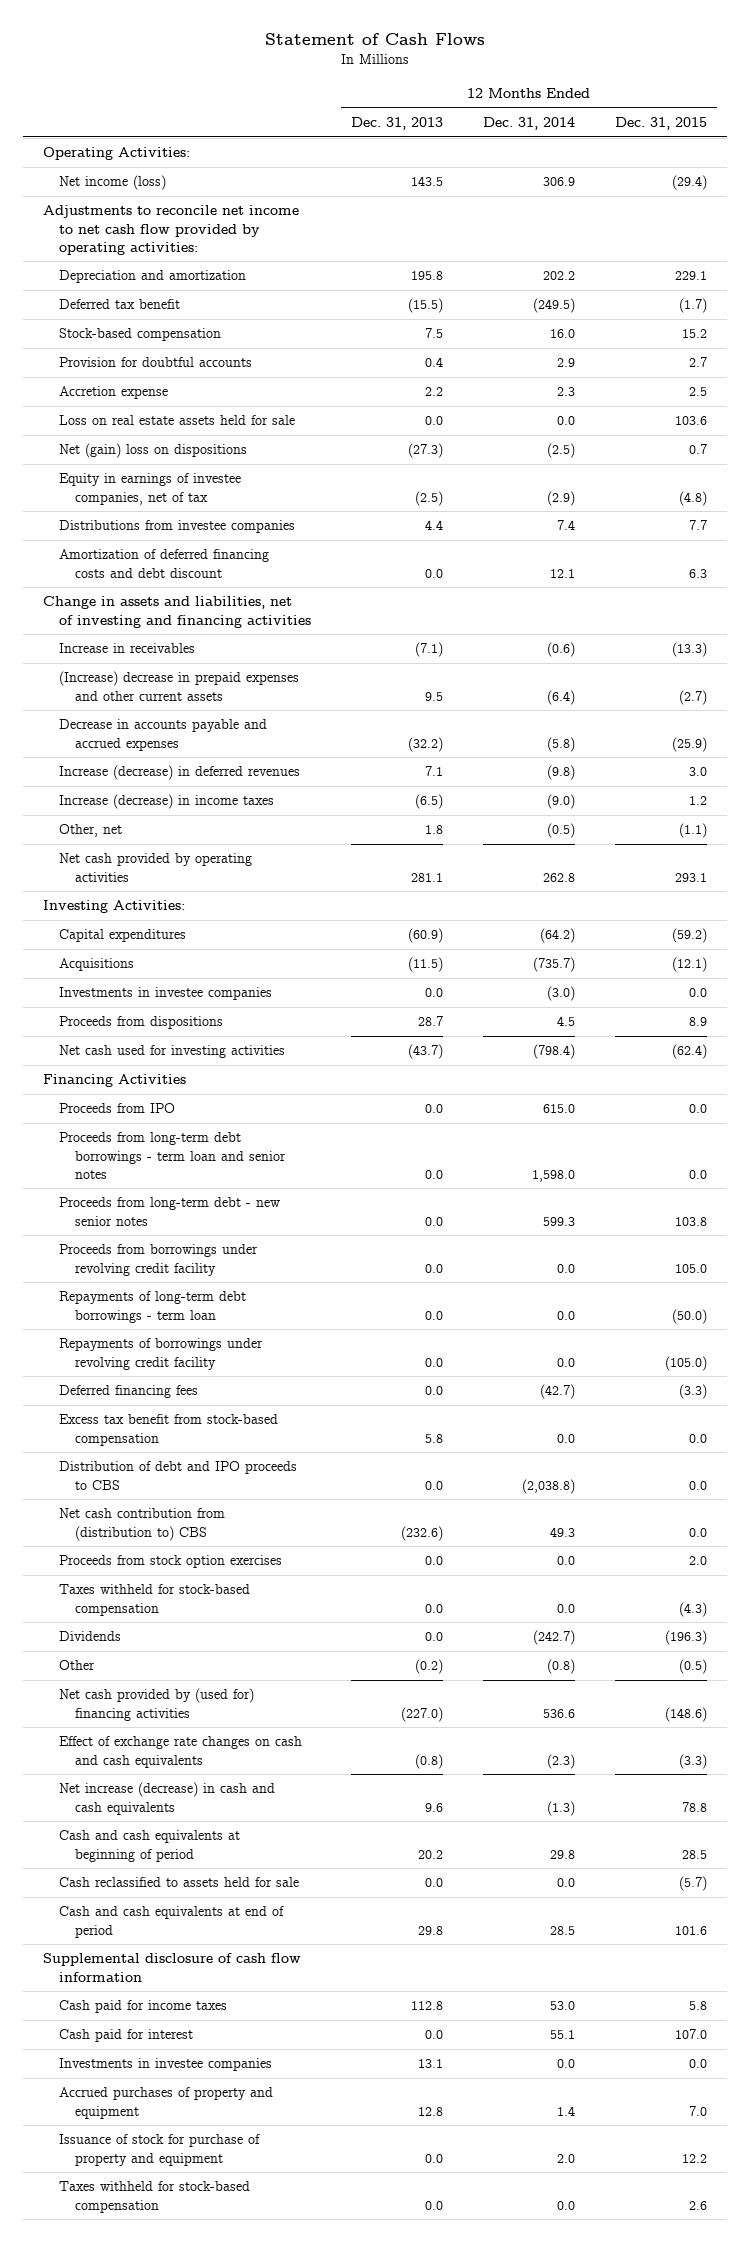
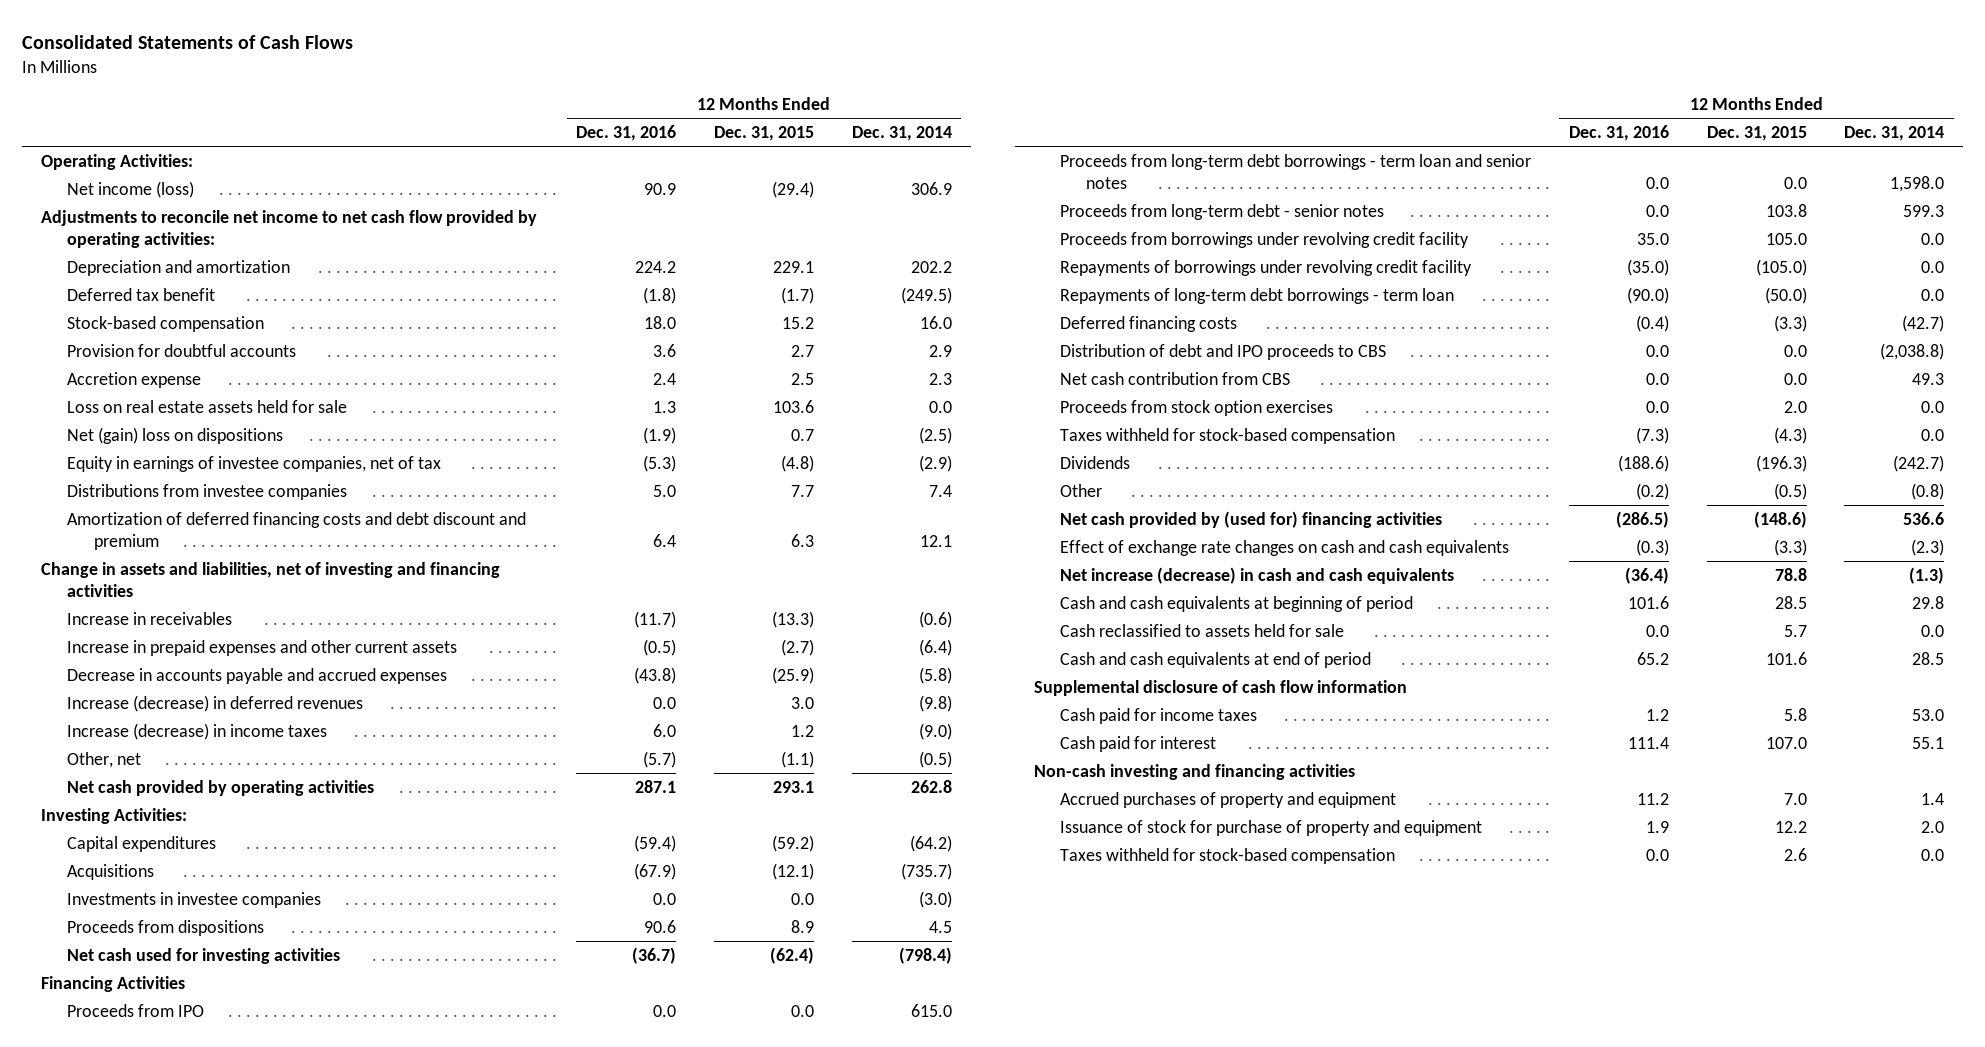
[264,33,485,46] Statement of Cash Flows -> [21,35,353,50] Consolidated Statements of Cash Flows
[350,116,443,130] Dec. 31, 2013 -> none
none -> [576,124,677,141] Dec. 31, 2016
[58,549,269,578] Amortization of deferred financing costs and debt discount -> [67,511,527,551] Amortization of deferred financing costs and debt discount and premium
[58,671,299,701] (Increase) decrease in prepaid expenses and other current assets -> [67,639,458,656] Increase in prepaid expenses and other current assets
[58,1197,280,1226] Proceeds from long-term debt - new senior notes -> [1059,203,1384,220] Proceeds from long-term debt - senior notes
[58,1414,278,1446] Excess tax benefit from stock-based compensation -> none
[58,1291,246,1323] Repayments of long-term debt borrowings - term loan -> [1059,287,1454,304] Repayments of long-term debt borrowings - term loan
[58,1385,198,1399] Deferred financing fees -> [1059,315,1237,332] Deferred financing costs
[58,1508,225,1541] Net cash contribution from (distribution to) CBS -> [1059,371,1290,385] Net cash contribution from CBS
[678,1876,707,1892] (5.7) -> [1783,624,1807,637] 5.7
[58,2058,272,2072] Investments in investee companies -> none
none -> [1033,763,1355,780] Non-cash investing and financing activities

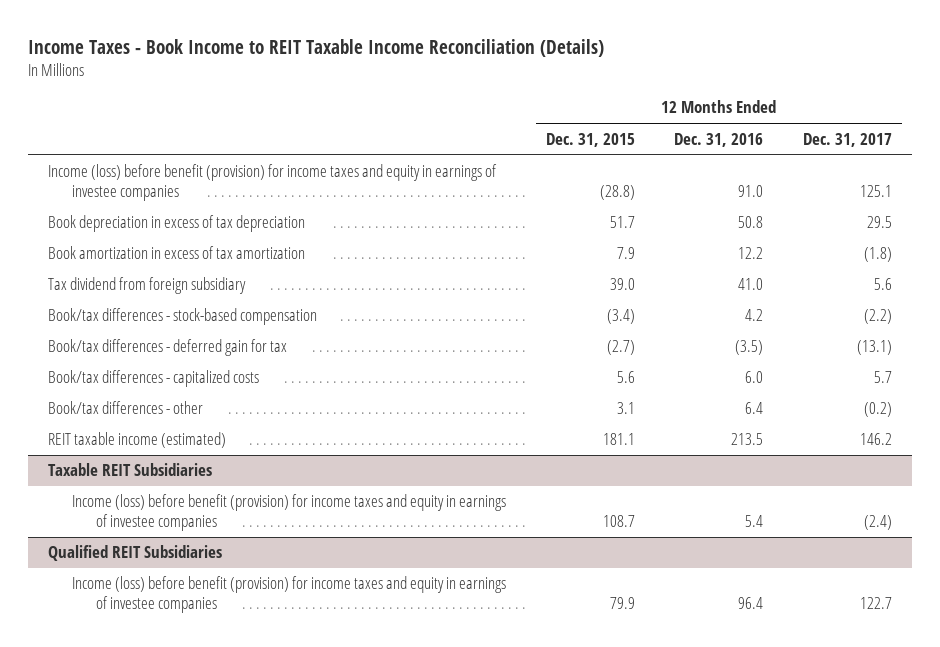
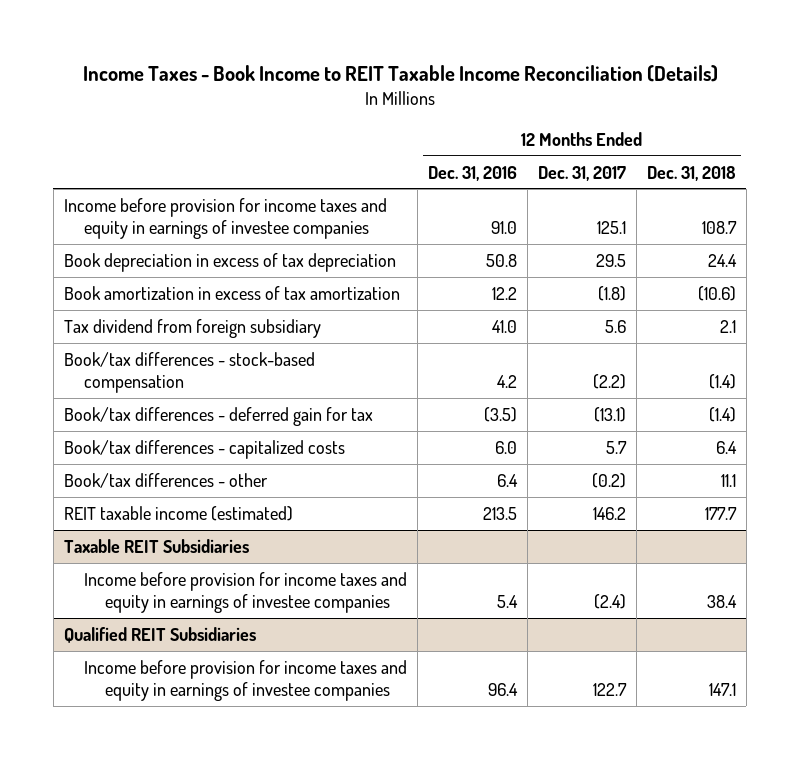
[545,132,635,147] Dec. 31, 2015 -> none
none -> [646,165,736,181] Dec. 31, 2018
[48,164,498,202] Income (loss) before benefit (provision) for income taxes and equity in earnings of investee companies -> [63,197,387,240] Income before provision for income taxes and equity in earnings of investee companies
[72,494,507,532] Income (loss) before benefit (provision) for income taxes and equity in earnings of investee companies -> [84,571,408,614] Income before provision for income taxes and equity in earnings of investee companies
[72,576,507,614] Income (loss) before benefit (provision) for income taxes and equity in earnings of investee companies -> [84,659,408,702] Income before provision for income taxes and equity in earnings of investee companies

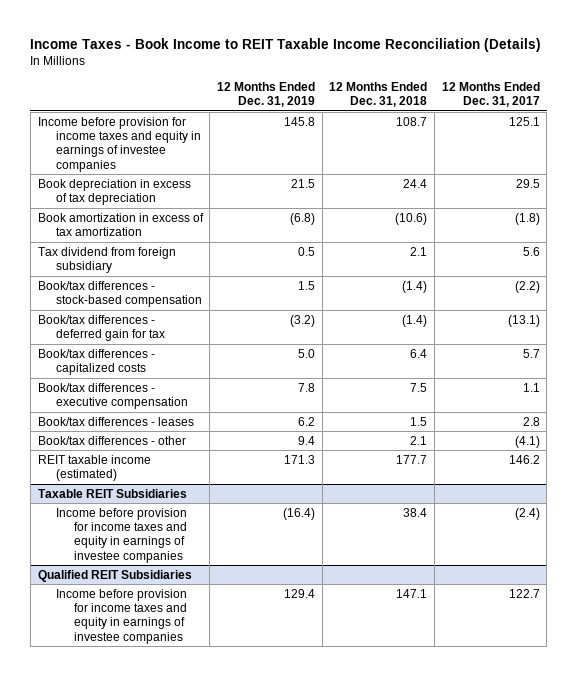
[428,165,518,181] Dec. 31, 2016 -> none
none -> [216,81,315,108] 12 Months Ended Dec. 31, 2019
none -> [37,382,188,410] Book/tax differences - executive compensation
none -> [37,416,194,426] Book/tax differences - leases
[592,472,627,488] (0.2) -> [514,435,540,448] (4.1)
[720,473,736,487] 11.1 -> [410,435,428,445] 2.1

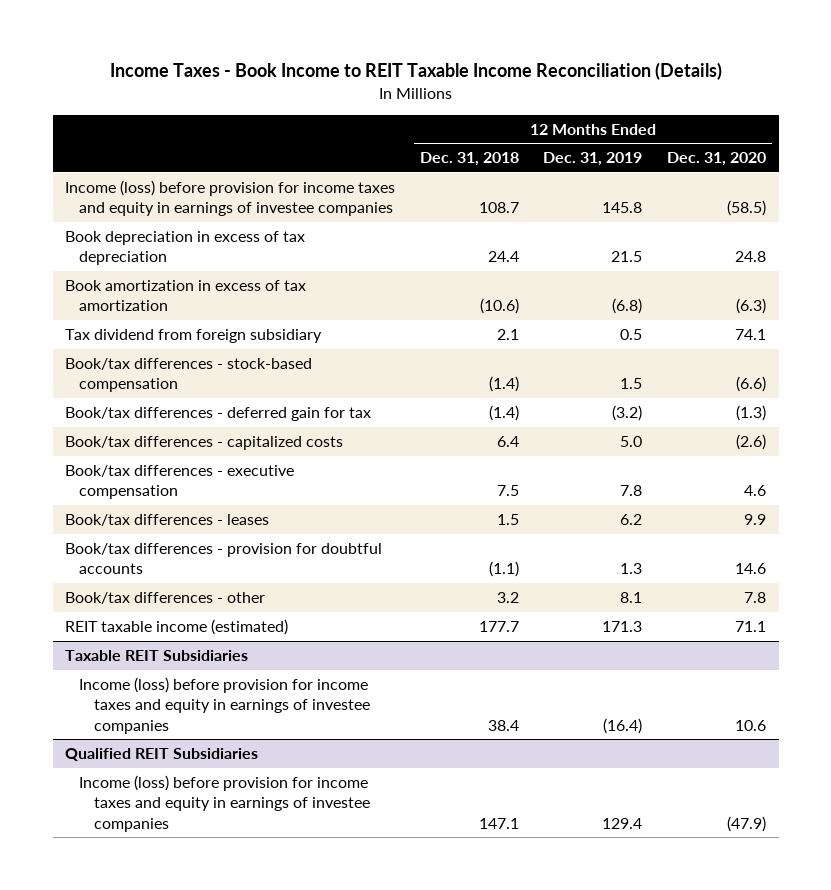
[441,81,540,108] 12 Months Ended Dec. 31, 2017 -> none
none -> [667,152,767,167] Dec. 31, 2020
[37,116,201,172] Income before provision for income taxes and equity in earnings of investee companies -> [65,179,396,217] Income (loss) before provision for income taxes and equity in earnings of investee companies
none -> [65,542,383,575] Book/tax differences - provision for doubtful accounts
[297,435,315,445] 9.4 -> [620,591,643,603] 8.1
[410,435,428,445] 2.1 -> [496,591,519,603] 3.2
[55,507,187,563] Income before provision for income taxes and equity in earnings of investee companies -> [79,676,370,734] Income (loss) before provision for income taxes and equity in earnings of investee companies
[55,588,187,644] Income before provision for income taxes and equity in earnings of investee companies -> [79,774,370,832] Income (loss) before provision for income taxes and equity in earnings of investee companies

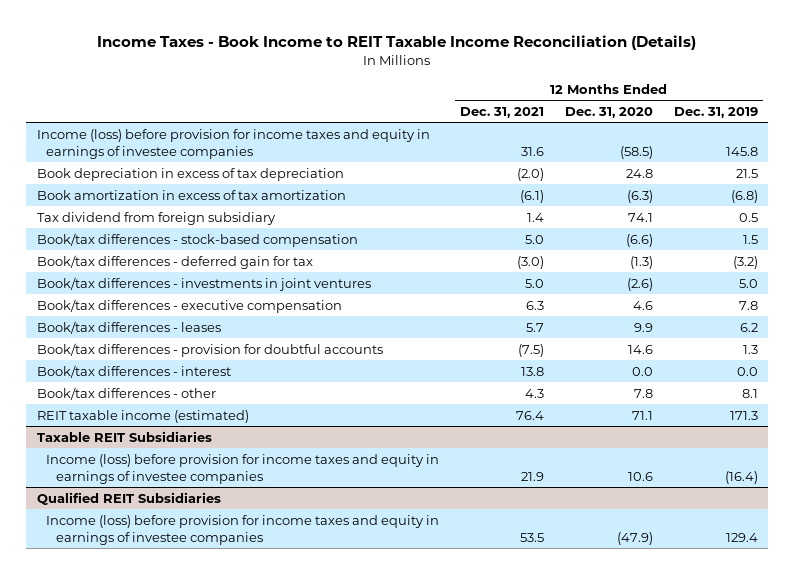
[419,152,519,167] Dec. 31, 2018 -> none
none -> [460,106,545,118] Dec. 31, 2021
[65,435,344,450] Book/tax differences - capitalized costs -> [36,276,371,291] Book/tax differences - investments in joint ventures
none -> [36,364,231,378] Book/tax differences - interest

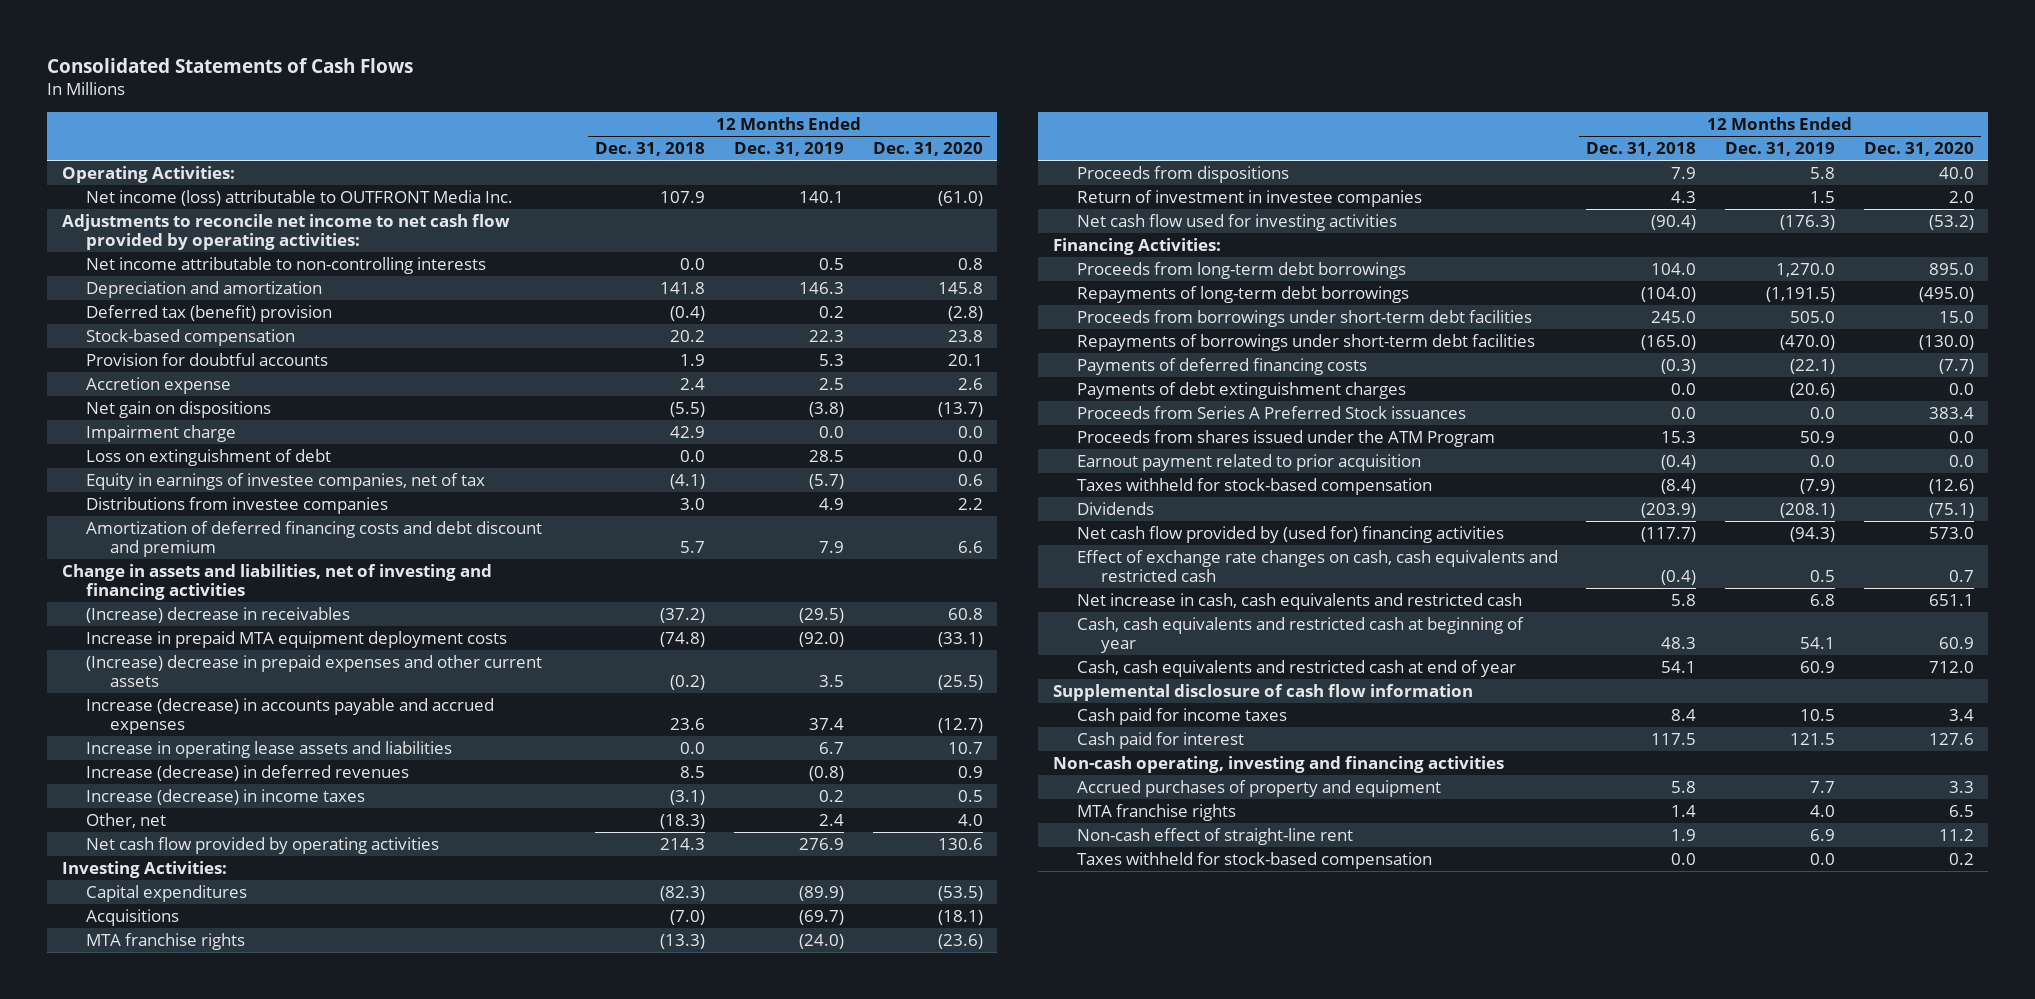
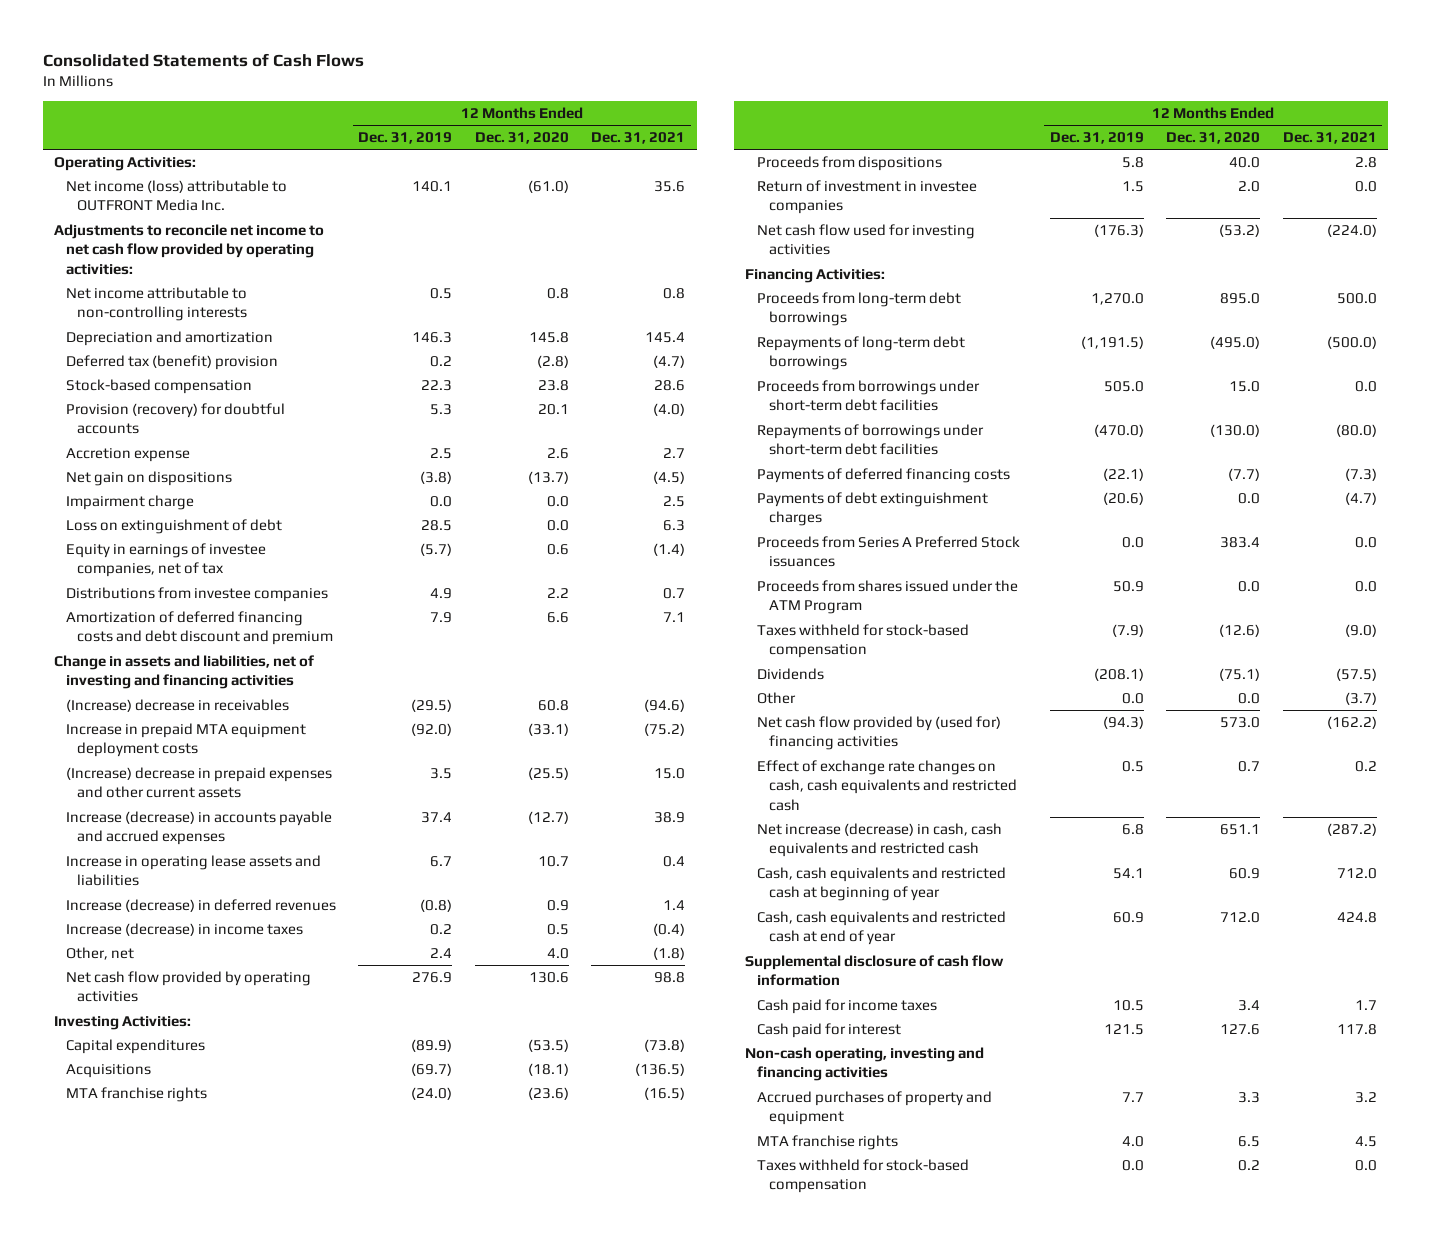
[595,142,706,157] Dec. 31, 2018 -> none
none -> [591,132,686,145] Dec. 31, 2021
[85,352,328,366] Provision for doubtful accounts -> [65,403,285,435] Provision (recovery) for doubtful accounts
[1076,453,1421,471] Earnout payment related to prior acquisition -> none
none -> [756,692,796,705] Other
[1076,592,1522,610] Net increase in cash, cash equivalents and restricted cash -> [756,823,1002,858] Net increase (decrease) in cash, cash equivalents and restricted cash
[1076,827,1353,845] Non-cash effect of straight-line rent -> none

